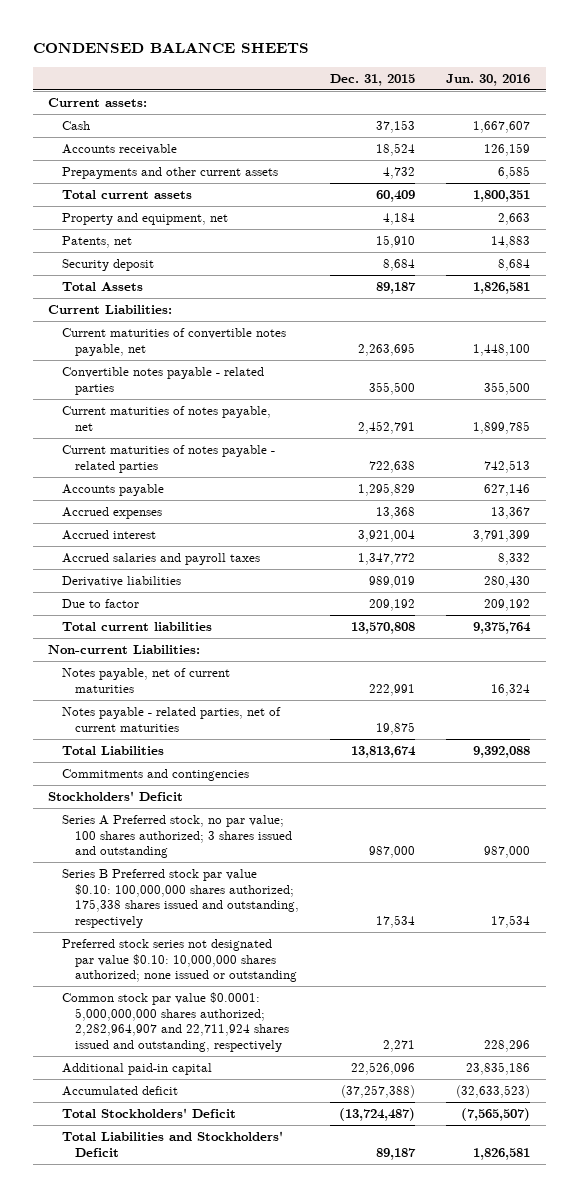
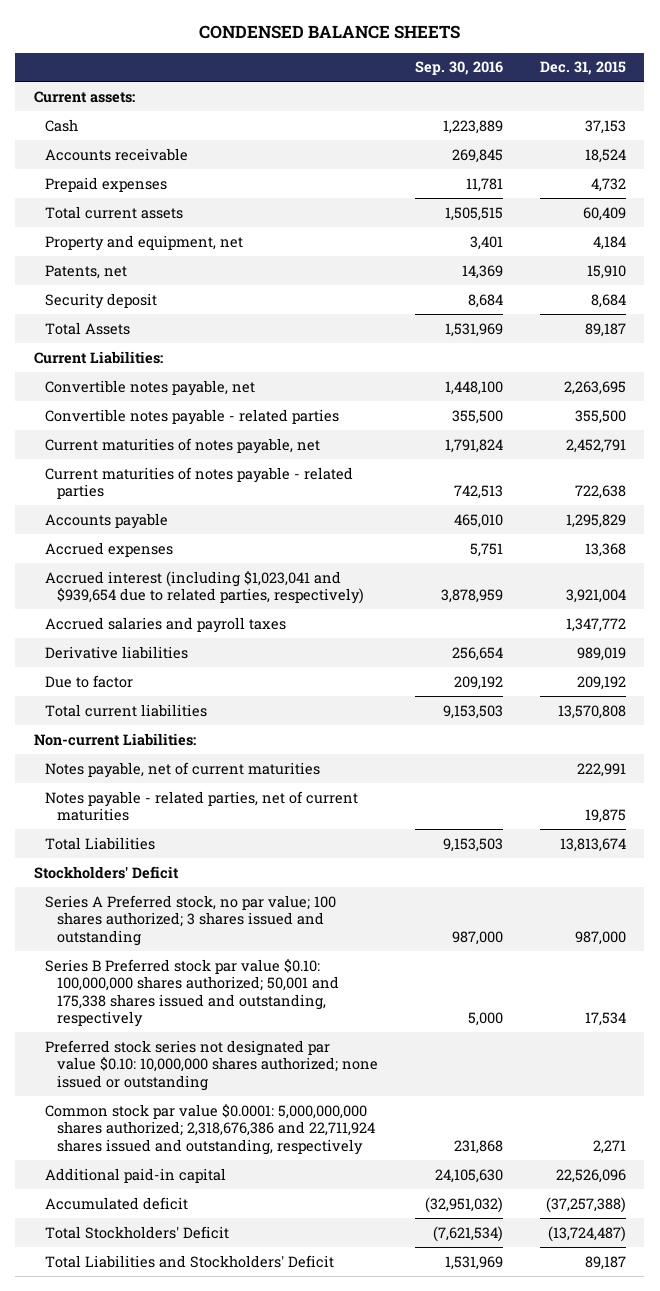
[446,73,531,86] Jun. 30, 2016 -> none
none -> [414,61,503,76] Sep. 30, 2016
[61,167,278,180] Prepayments and other current assets -> [45,176,168,192] Prepaid expenses
[61,328,286,356] Current maturities of convertible notes payable, net -> [45,379,256,396] Convertible notes payable, net
[61,530,156,541] Accrued interest -> [45,570,364,605] Accrued interest (including $1,023,041 and $939,654 due to related parties, respectively)
[61,769,249,782] Commitments and contingencies -> none
[61,869,300,928] Series B Preferred stock par value $0.10: 100,000,000 shares authorized; 175,338 shares issued and outstanding, respectively -> [45,958,339,1028] Series B Preferred stock par value $0.10: 100,000,000 shares authorized; 50,001 and 175,338 shares issued and outstanding, respectively
[61,992,290,1052] Common stock par value $0.0001: 5,000,000,000 shares authorized; 2,282,964,907 and 22,711,924 shares issued and outstanding, respectively -> [45,1103,375,1155] Common stock par value $0.0001: 5,000,000,000 shares authorized; 2,318,676,386 and 22,711,924 shares issued and outstanding, respectively

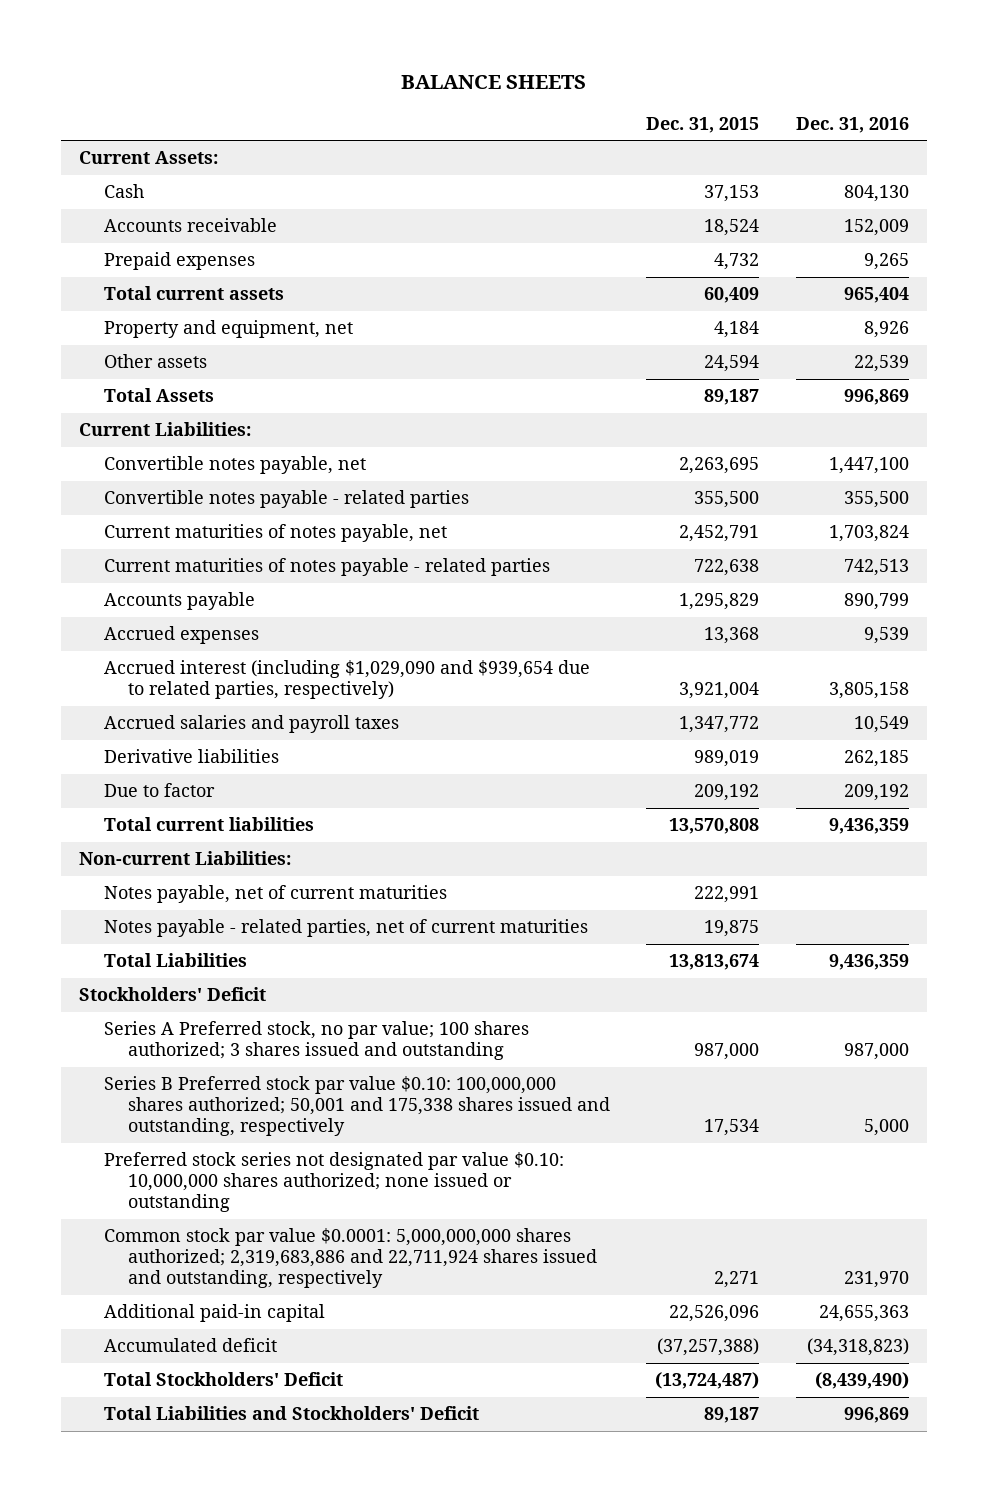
[198,24,460,39] CONDENSED BALANCE SHEETS -> [401,74,587,89] BALANCE SHEETS
[414,61,503,76] Sep. 30, 2016 -> none
none -> [796,116,910,133] Dec. 31, 2016
[33,90,135,103] Current assets: -> [79,151,219,165] Current Assets:
[45,264,128,279] Patents, net -> none
[45,292,158,309] Security deposit -> none
none -> [103,354,207,369] Other assets
[45,570,364,605] Accrued interest (including $1,023,041 and $939,654 due to related parties, respectively) -> [103,660,590,700] Accrued interest (including $1,029,090 and $939,654 due to related parties, respectively)
[45,1103,375,1155] Common stock par value $0.0001: 5,000,000,000 shares authorized; 2,318,676,386 and 22,711,924 shares issued and outstanding, respectively -> [103,1228,597,1289] Common stock par value $0.0001: 5,000,000,000 shares authorized; 2,319,683,886 and 22,711,924 shares issued and outstanding, respectively

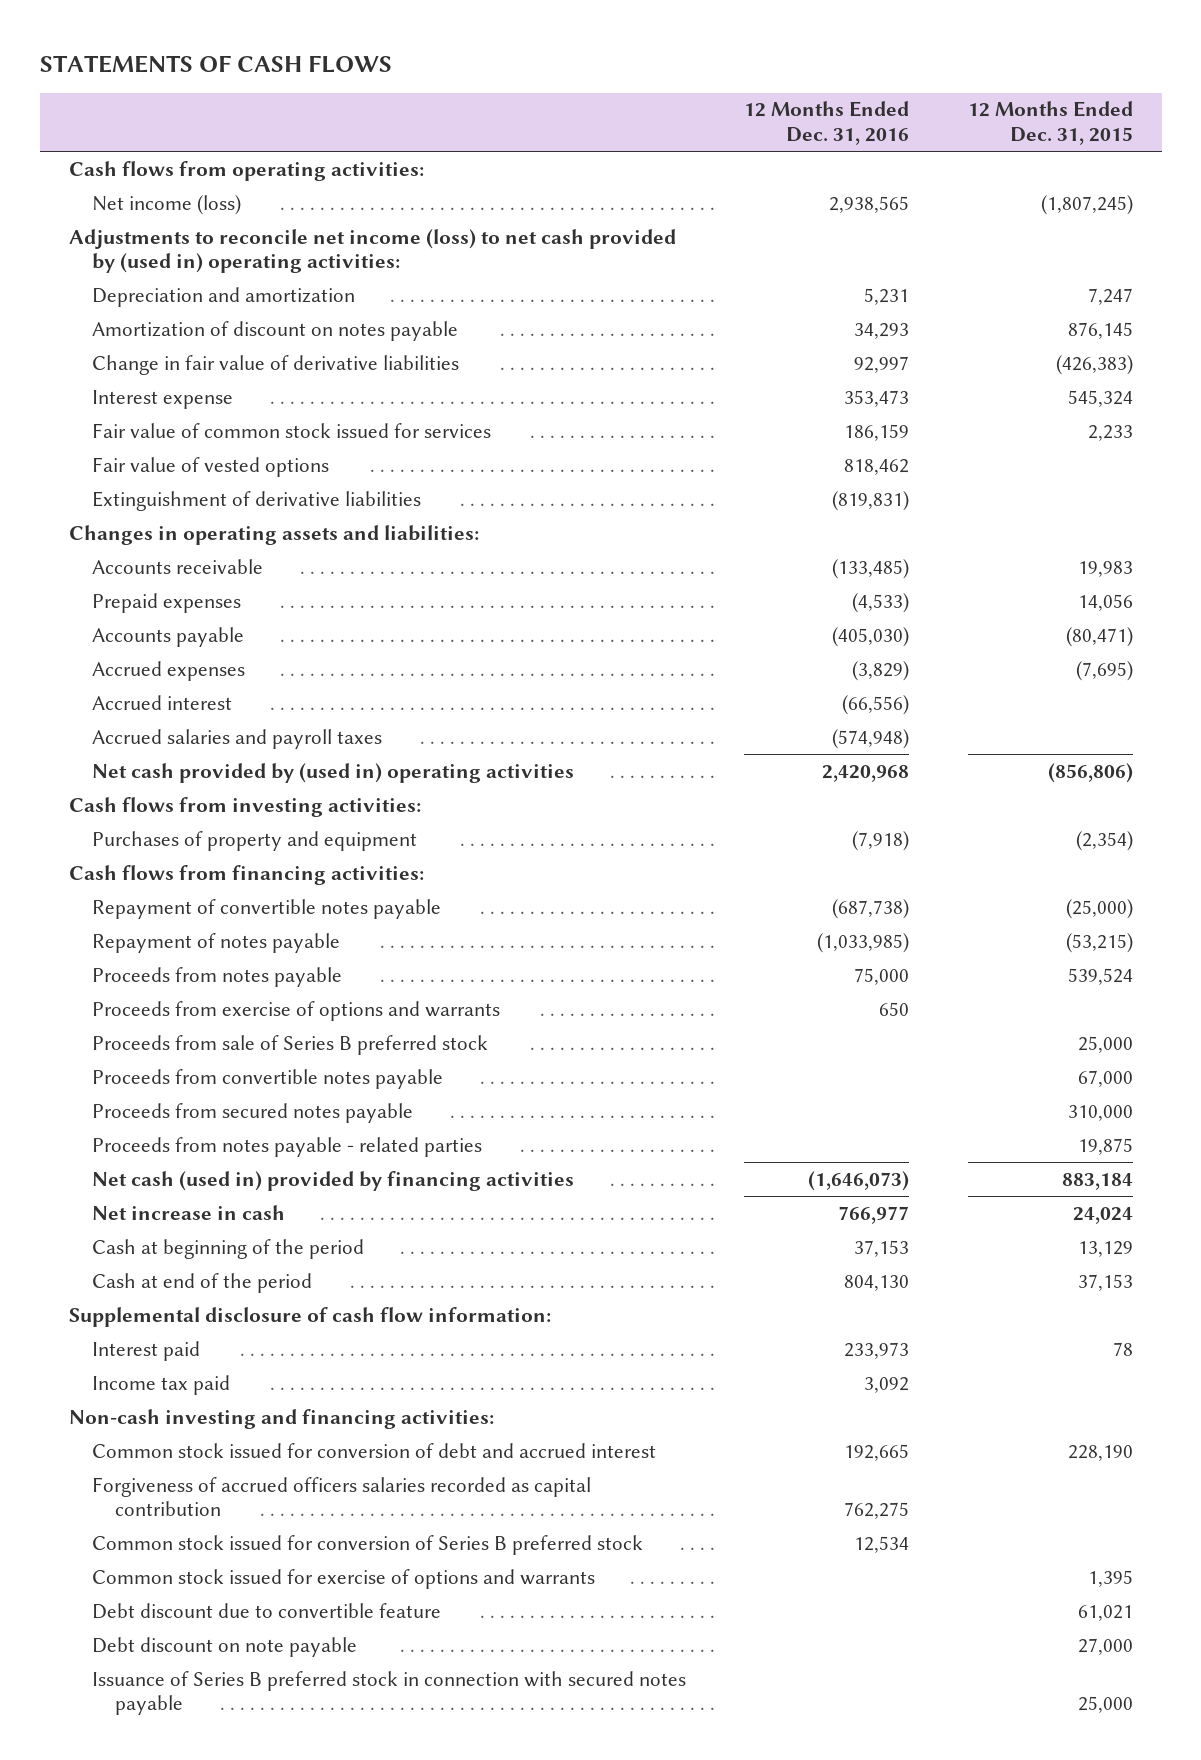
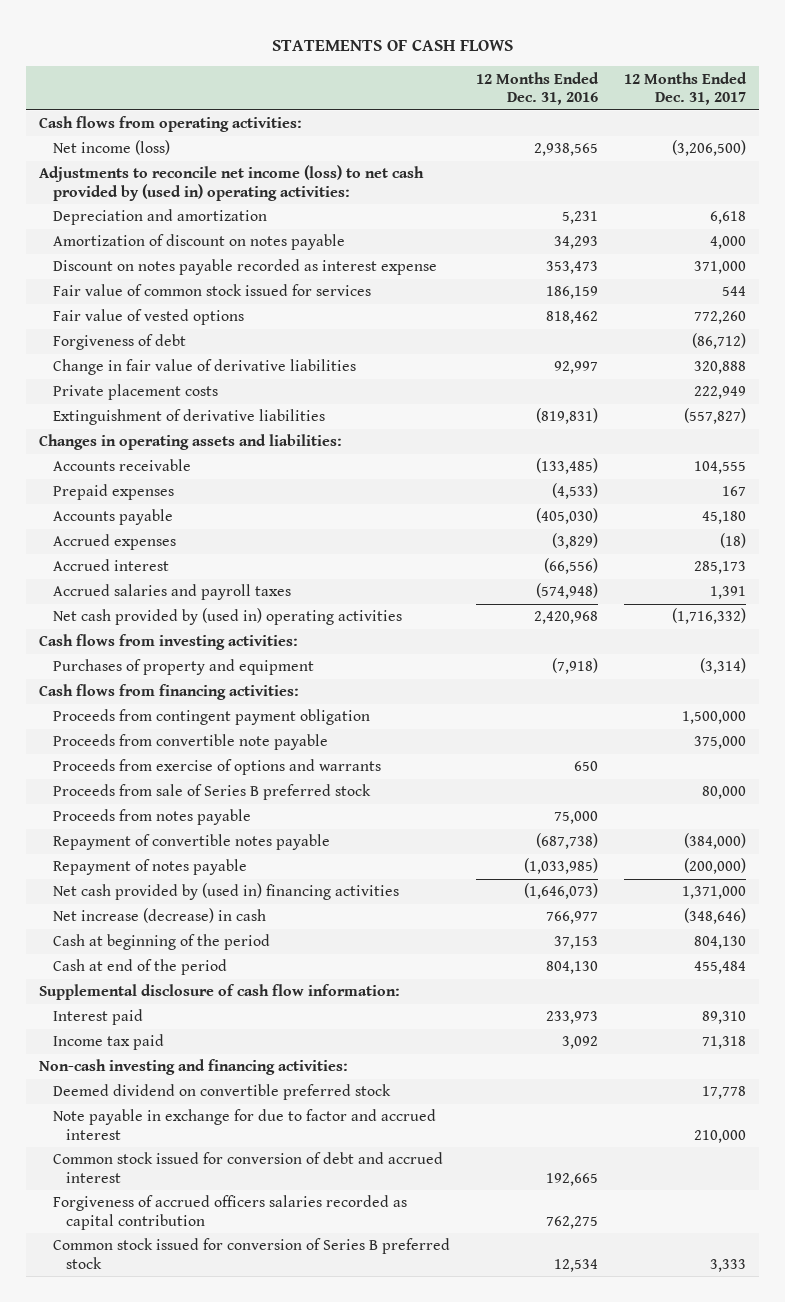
[967,101,1133,146] 12 Months Ended Dec. 31, 2015 -> none
none -> [623,71,747,106] 12 Months Ended Dec. 31, 2017
[92,389,234,409] Interest expense -> [52,259,437,276] Discount on notes payable recorded as interest expense
none -> [52,334,186,351] Forgiveness of debt
[92,354,460,375] Change in fair value of derivative liabilities -> [52,359,356,376] Change in fair value of derivative liabilities
none -> [52,384,218,401] Private placement costs
none -> [52,709,370,726] Proceeds from contingent payment obligation
none -> [52,734,328,751] Proceeds from convertible note payable
[92,1068,444,1089] Proceeds from convertible notes payable -> none
[92,1102,414,1123] Proceeds from secured notes payable -> none
[92,1136,483,1157] Proceeds from notes payable - related parties -> none
[92,966,343,987] Proceeds from notes payable -> [52,809,251,826] Proceeds from notes payable
[92,898,442,919] Repayment of convertible notes payable -> [52,834,330,851] Repayment of convertible notes payable
[92,932,341,953] Repayment of notes payable -> [52,859,247,876] Repayment of notes payable
[92,1170,575,1191] Net cash (used in) provided by financing activities -> [52,883,399,901] Net cash provided by (used in) financing activities
[92,1204,286,1220] Net increase in cash -> [52,908,266,924] Net increase (decrease) in cash
none -> [52,1084,391,1101] Deemed dividend on convertible preferred stock
none -> [52,1109,436,1140] Note payable in exchange for due to factor and accrued interest
[92,1568,596,1589] Common stock issued for exercise of options and warrants -> none
[92,1602,442,1619] Debt discount due to convertible feature -> none
[92,1636,358,1657] Debt discount on note payable -> none
[92,1670,687,1716] Issuance of Series B preferred stock in connection with secured notes payable -> none

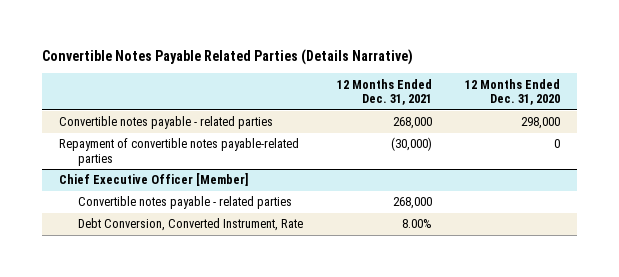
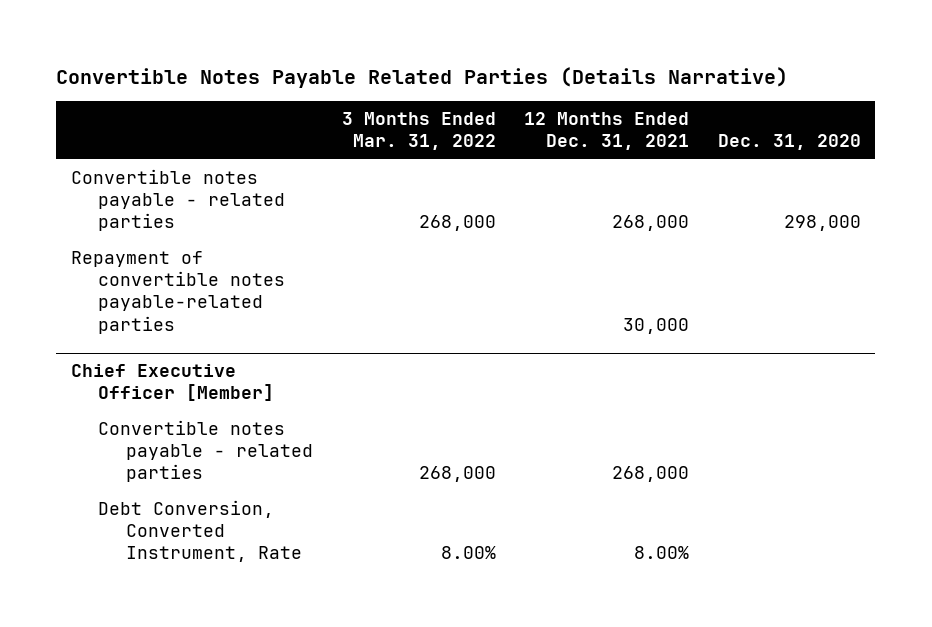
[465,78,561,106] 12 Months Ended Dec. 31, 2020 -> none
none -> [341,112,496,151] 3 Months Ended Mar. 31, 2022
none -> [717,134,861,151] Dec. 31, 2020
[390,137,432,152] (30,000) -> [623,317,690,334] 30,000

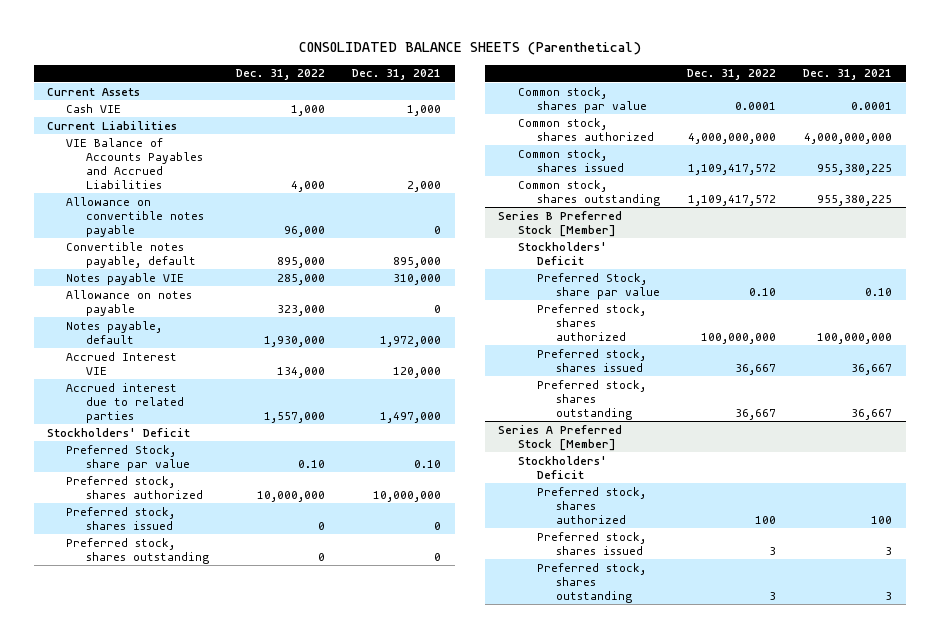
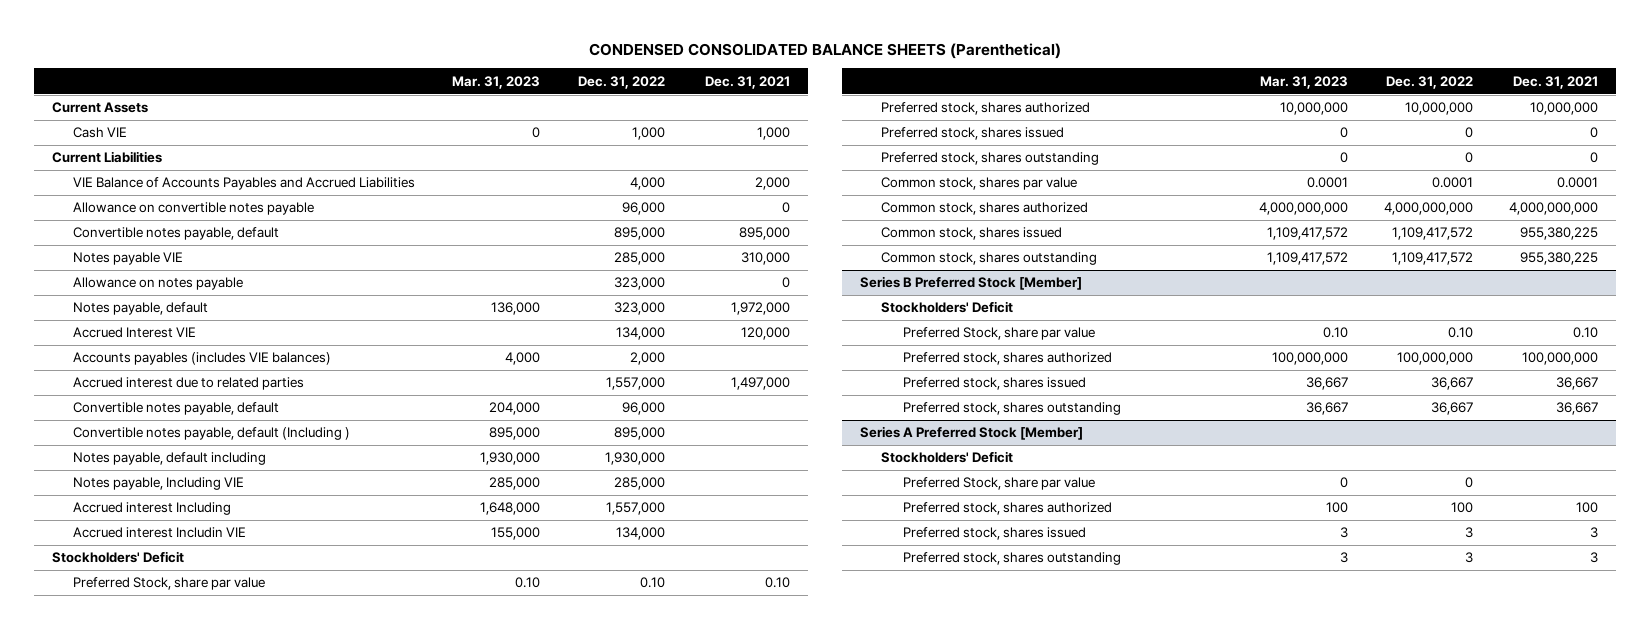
[298,42,641,56] CONSOLIDATED BALANCE SHEETS (Parenthetical) -> [588,42,1061,59] CONDENSED CONSOLIDATED BALANCE SHEETS (Parenthetical)
none -> [452,75,541,89] Mar. 31, 2023
[263,335,325,347] 1,930,000 -> [614,302,666,316] 323,000
none -> [73,352,332,366] Accounts payables (includes VIE balances)
none -> [73,402,280,416] Convertible notes payable, default
none -> [73,427,351,441] Convertible notes payable, default (Including )
none -> [73,452,267,466] Notes payable, default including
none -> [73,477,245,491] Notes payable, Including VIE
none -> [73,502,232,516] Accrued interest Including
none -> [73,527,247,539] Accrued interest Includin VIE
none -> [903,477,1096,491] Preferred Stock, share par value

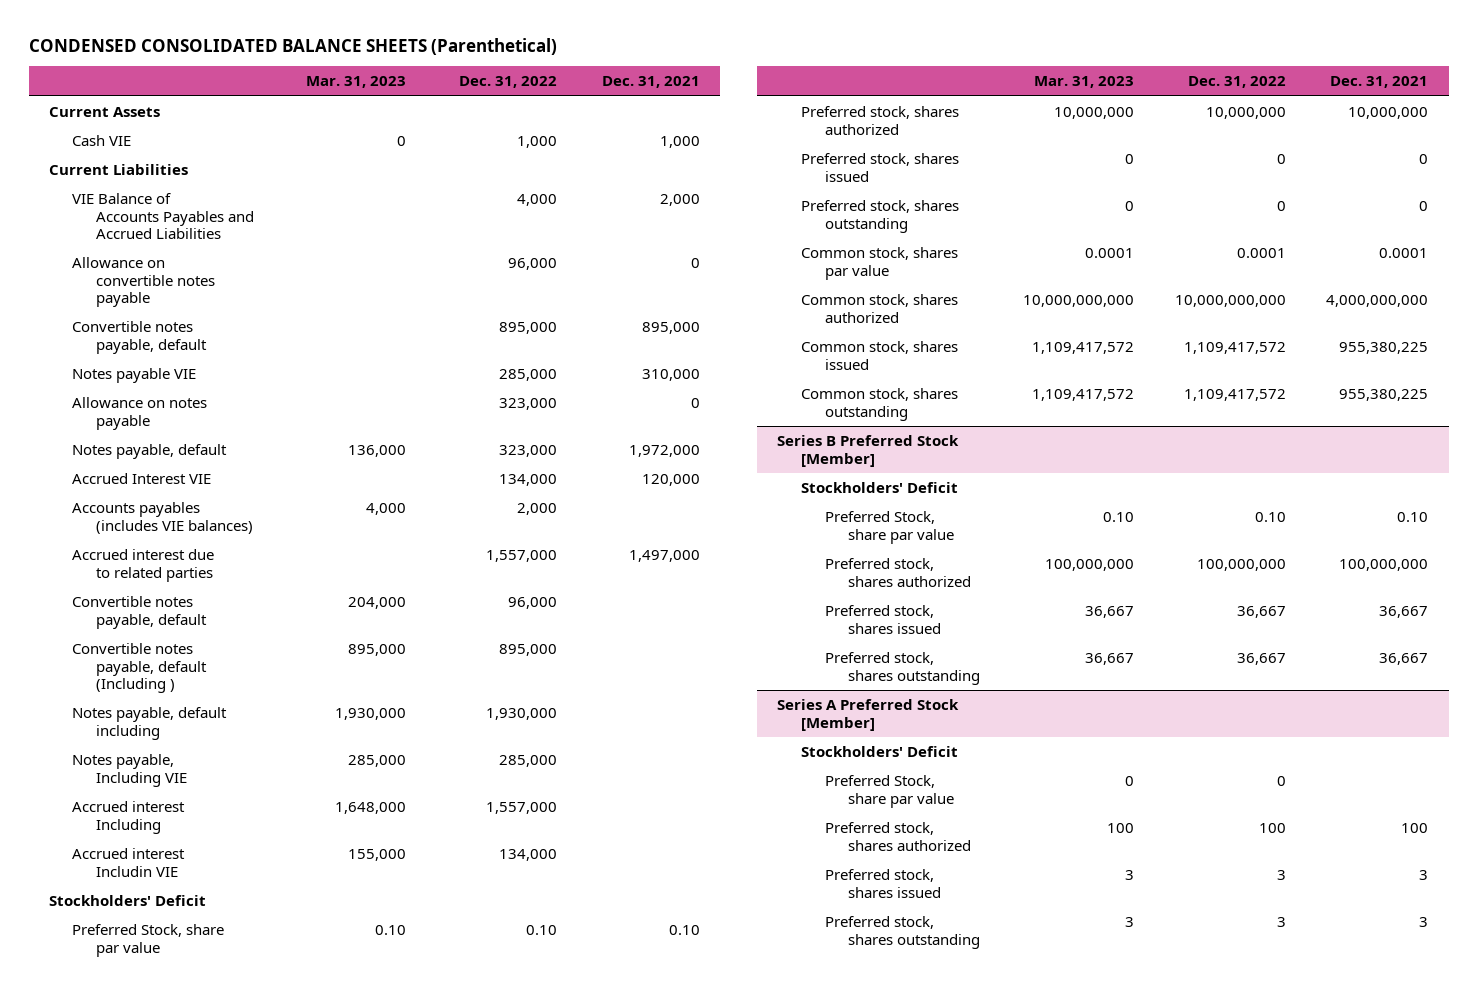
[1259,202,1349,216] 4,000,000,000 -> [1023,295,1135,308] 10,000,000,000
[1384,202,1474,216] 4,000,000,000 -> [1174,295,1286,308] 10,000,000,000

